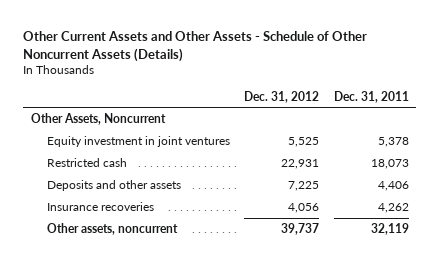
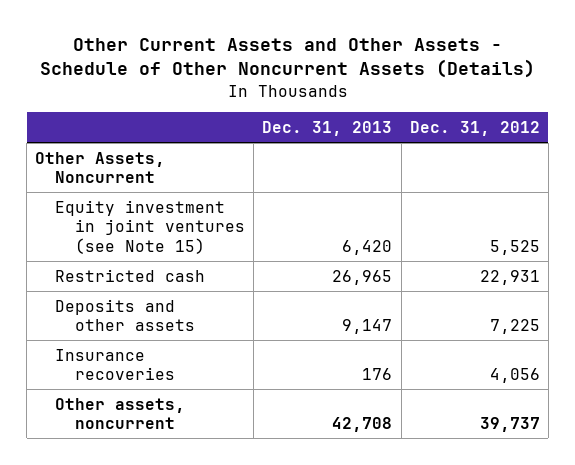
[333,90,409,103] Dec. 31, 2011 -> none
none -> [262,120,393,136] Dec. 31, 2013
[46,136,230,148] Equity investment in joint ventures -> [55,199,246,254] Equity investment in joint ventures (see Note 15)

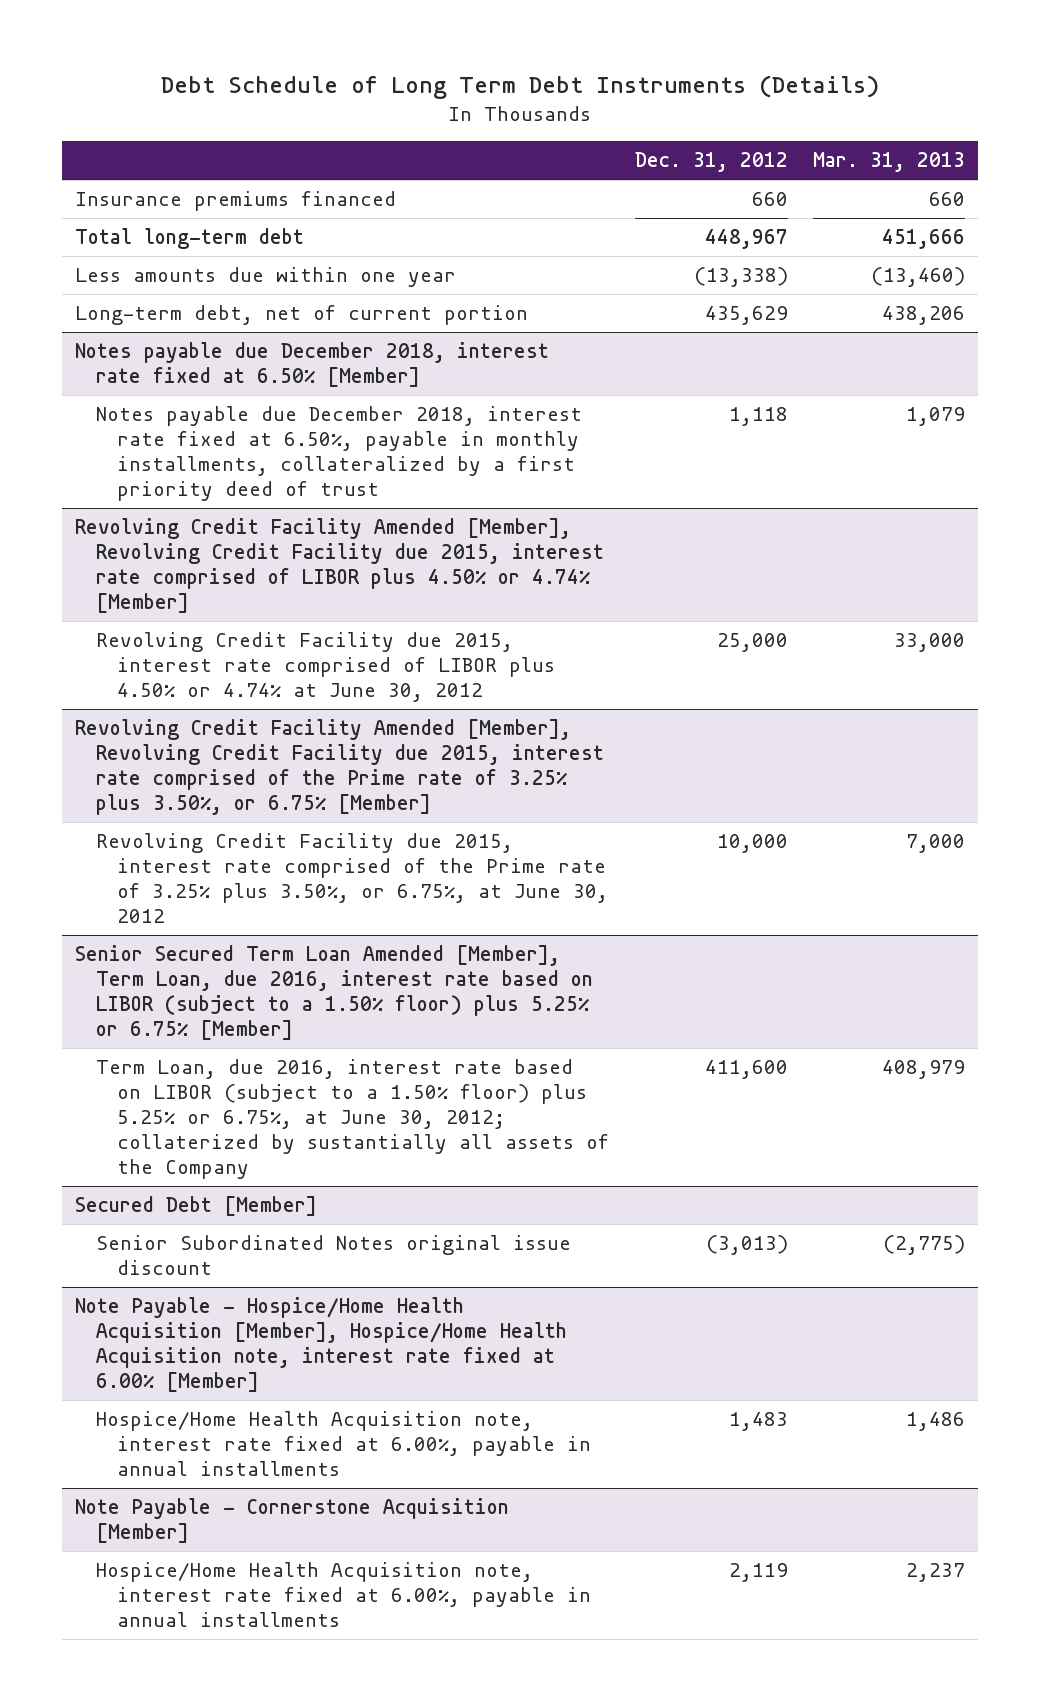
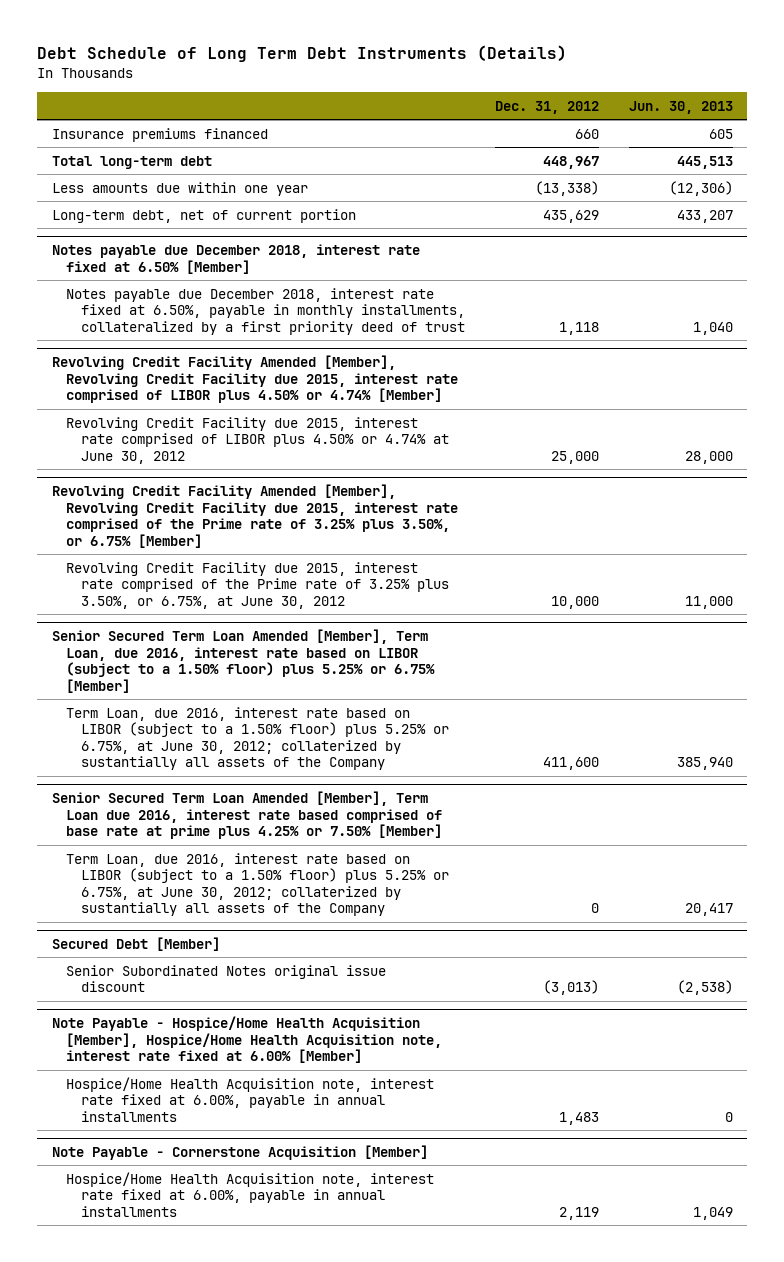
[813,152,966,173] Mar. 31, 2013 -> none
none -> [628,100,733,114] Jun. 30, 2013
none -> [51,791,443,840] Senior Secured Term Loan Amended [Member], Term Loan due 2016, interest rate based comprised of base rate at prime plus 4.25% or 7.50% [Member]
none -> [66,852,450,917] Term Loan, due 2016, interest rate based on LIBOR (subject to a 1.50% floor) plus 5.25% or 6.75%, at June 30, 2012; collaterized by sustantially all assets of the Company

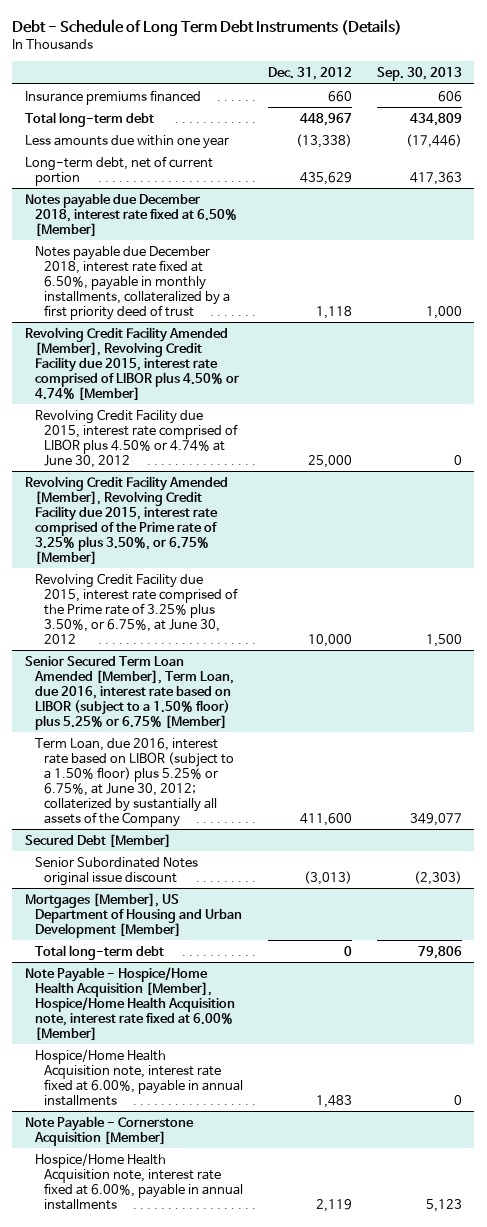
[36,44,567,62] Debt Schedule of Long Term Debt Instruments (Details) -> [12,18,403,36] Debt - Schedule of Long Term Debt Instruments (Details)
[628,100,733,114] Jun. 30, 2013 -> none
none -> [377,67,463,82] Sep. 30, 2013
[51,791,443,840] Senior Secured Term Loan Amended [Member], Term Loan due 2016, interest rate based comprised of base rate at prime plus 4.25% or 7.50% [Member] -> none
[66,852,450,917] Term Loan, due 2016, interest rate based on LIBOR (subject to a 1.50% floor) plus 5.25% or 6.75%, at June 30, 2012; collaterized by sustantially all assets of the Company -> none
none -> [24,892,242,938] Mortgages [Member], US Department of Housing and Urban Development [Member]
none -> [34,944,164,960] Total long-term debt

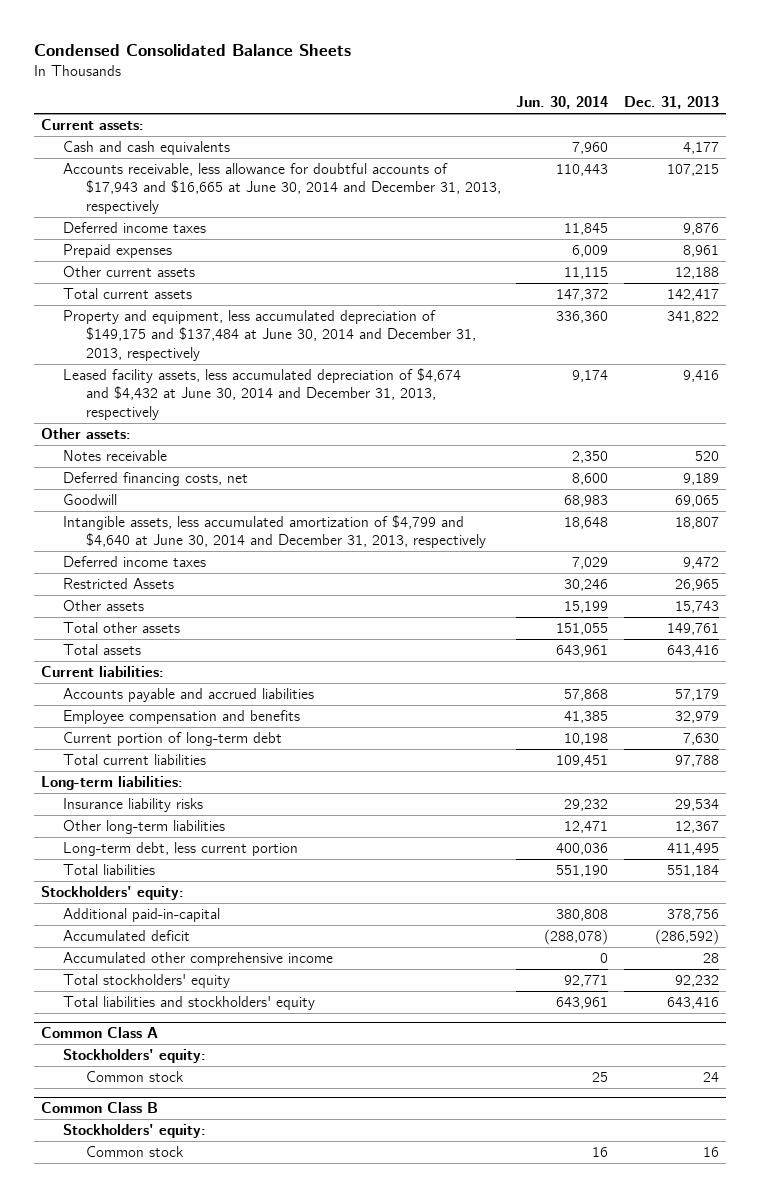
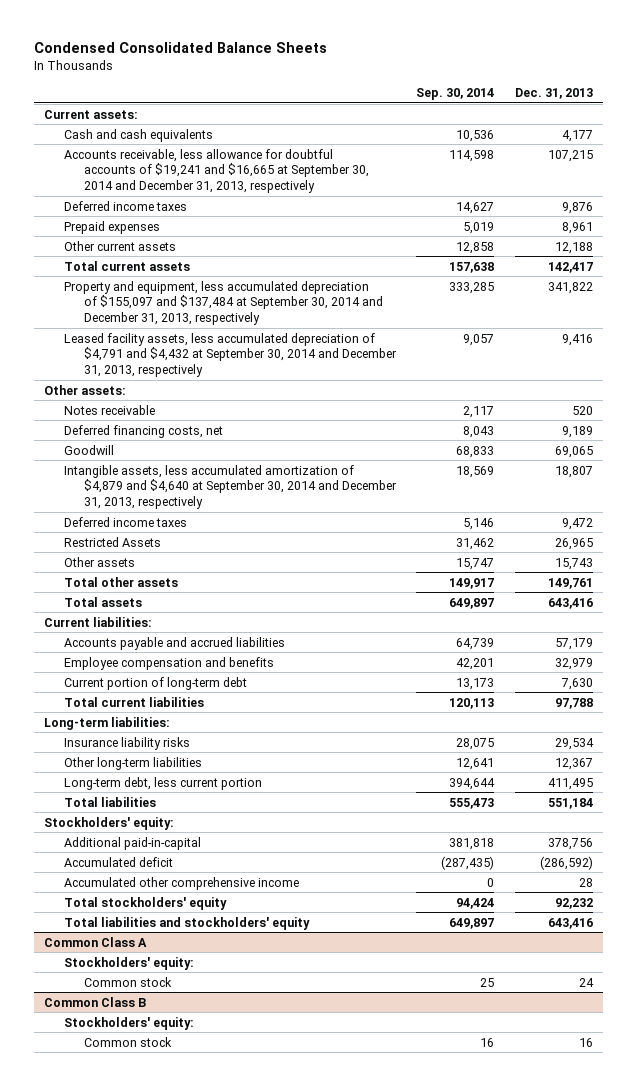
[516,96,609,110] Jun. 30, 2014 -> none
none -> [416,88,495,101] Sep. 30, 2014
[63,163,501,214] Accounts receivable, less allowance for doubtful accounts of $17,943 and $16,665 at June 30, 2014 and December 31, 2013, respectively -> [63,148,369,194] Accounts receivable, less allowance for doubtful accounts of $19,241 and $16,665 at September 30, 2014 and December 31, 2013, respectively
[63,310,476,361] Property and equipment, less accumulated depreciation of $149,175 and $137,484 at June 30, 2014 and December 31, 2013, respectively -> [63,280,383,326] Property and equipment, less accumulated depreciation of $155,097 and $137,484 at September 30, 2014 and December 31, 2013, respectively
[63,368,462,420] Leased facility assets, less accumulated depreciation of $4,674 and $4,432 at June 30, 2014 and December 31, 2013, respectively -> [63,332,397,378] Leased facility assets, less accumulated depreciation of $4,791 and $4,432 at September 30, 2014 and December 31, 2013, respectively
[63,515,486,549] Intangible assets, less accumulated amortization of $4,799 and $4,640 at June 30, 2014 and December 31, 2013, respectively -> [63,464,397,510] Intangible assets, less accumulated amortization of $4,879 and $4,640 at September 30, 2014 and December 31, 2013, respectively

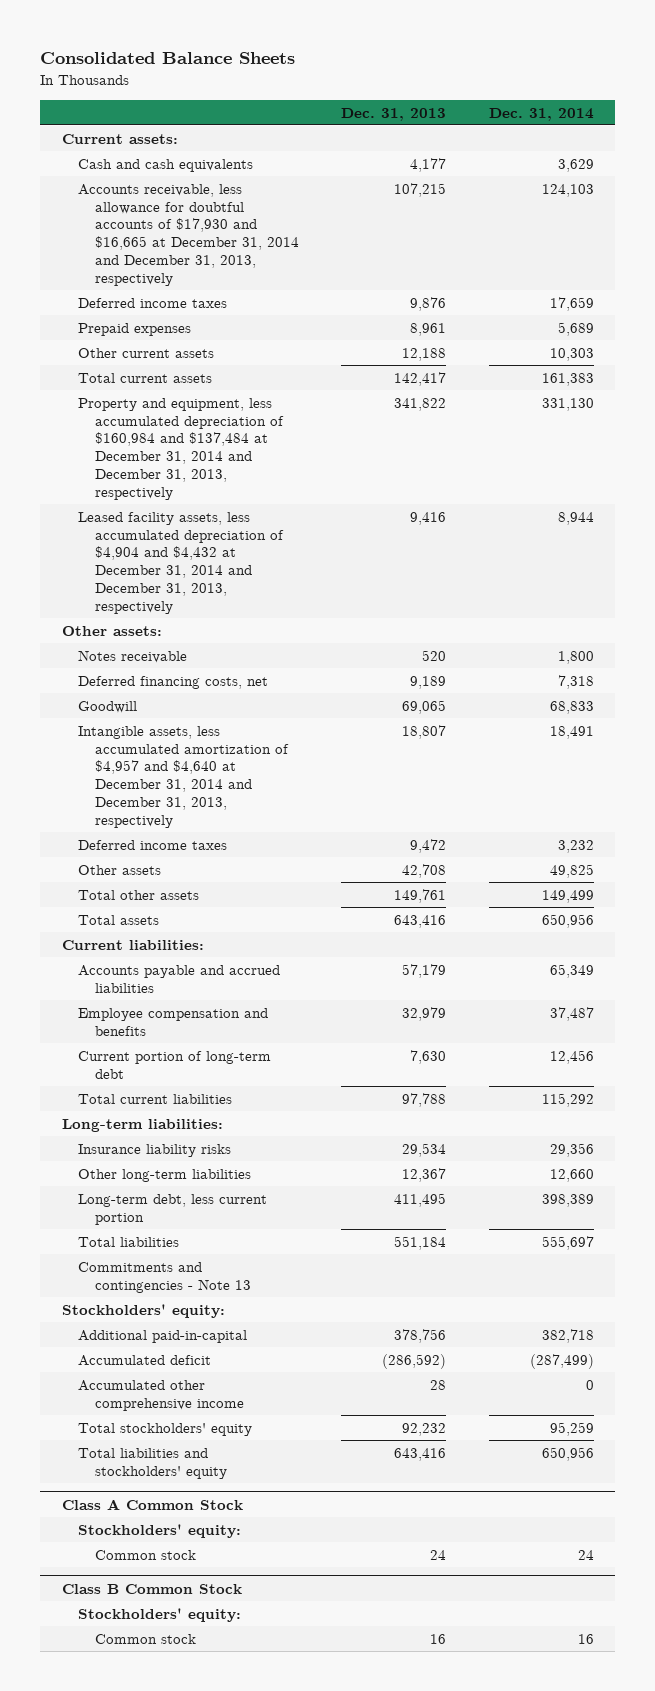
[33,42,327,54] Condensed Consolidated Balance Sheets -> [40,52,296,65] Consolidated Balance Sheets
[416,88,495,101] Sep. 30, 2014 -> none
none -> [488,107,594,121] Dec. 31, 2014
[63,148,369,194] Accounts receivable, less allowance for doubtful accounts of $19,241 and $16,665 at September 30, 2014 and December 31, 2013, respectively -> [78,183,299,286] Accounts receivable, less allowance for doubtful accounts of $17,930 and $16,665 at December 31, 2014 and December 31, 2013, respectively
[63,280,383,326] Property and equipment, less accumulated depreciation of $155,097 and $137,484 at September 30, 2014 and December 31, 2013, respectively -> [78,397,284,500] Property and equipment, less accumulated depreciation of $160,984 and $137,484 at December 31, 2014 and December 31, 2013, respectively
[63,332,397,378] Leased facility assets, less accumulated depreciation of $4,791 and $4,432 at September 30, 2014 and December 31, 2013, respectively -> [78,511,284,614] Leased facility assets, less accumulated depreciation of $4,904 and $4,432 at December 31, 2014 and December 31, 2013, respectively
[63,464,397,510] Intangible assets, less accumulated amortization of $4,879 and $4,640 at September 30, 2014 and December 31, 2013, respectively -> [78,725,289,828] Intangible assets, less accumulated amortization of $4,957 and $4,640 at December 31, 2014 and December 31, 2013, respectively
[63,536,161,547] Restricted Assets -> none
[554,557,593,570] 15,743 -> [402,863,447,878] 42,708
none -> [78,1261,251,1293] Commitments and contingencies - Note 13
[43,936,147,947] Common Class A -> [61,1498,243,1510] Class A Common Stock
[43,996,146,1007] Common Class B -> [61,1583,242,1594] Class B Common Stock

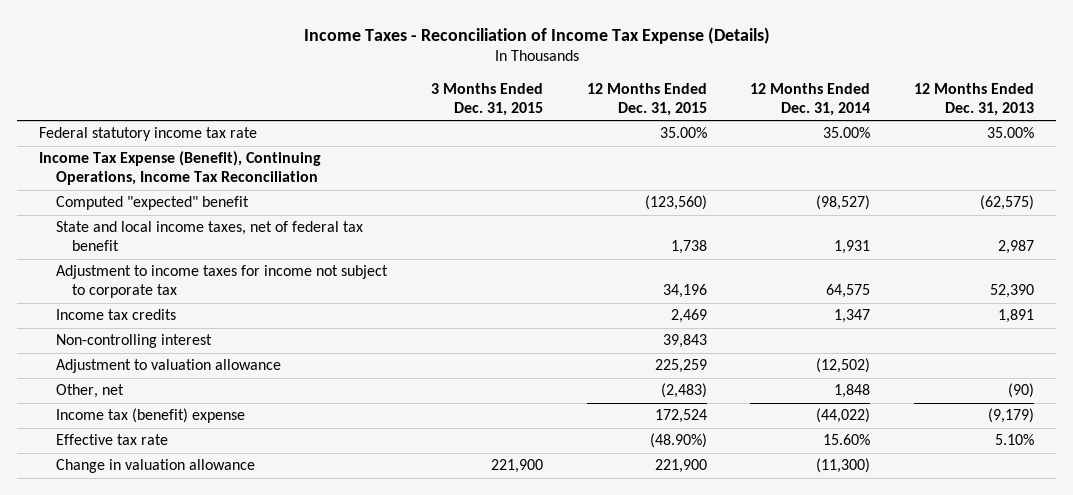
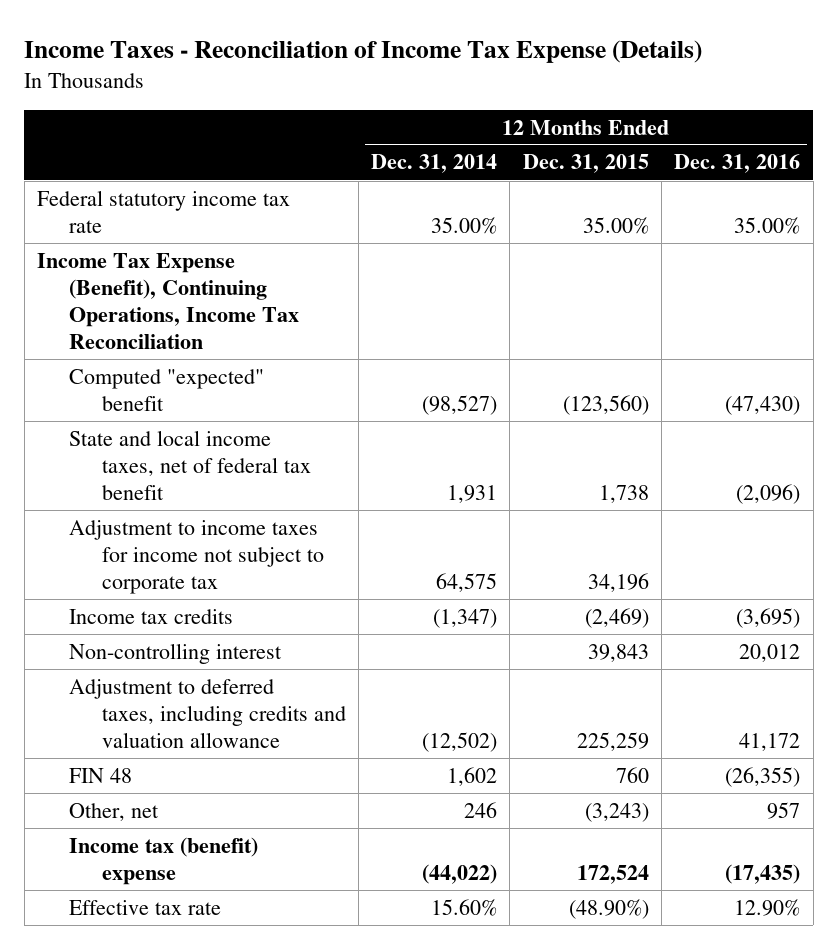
[430,83,543,116] 3 Months Ended Dec. 31, 2015 -> none
[914,83,1035,116] 12 Months Ended Dec. 31, 2013 -> none
none -> [674,154,801,174] Dec. 31, 2016
[670,309,707,324] 2,469 -> [584,607,649,628] (2,469)
[834,309,871,324] 1,347 -> [433,608,498,628] (1,347)
[55,359,281,374] Adjustment to valuation allowance -> [69,678,346,748] Adjustment to deferred taxes, including credits and valuation allowance
none -> [69,767,133,783] FIN 48
[660,383,707,399] (2,483) -> [584,802,649,822] (3,243)
[834,384,871,399] 1,848 -> [464,801,498,818] 246
[55,459,255,474] Change in valuation allowance -> none

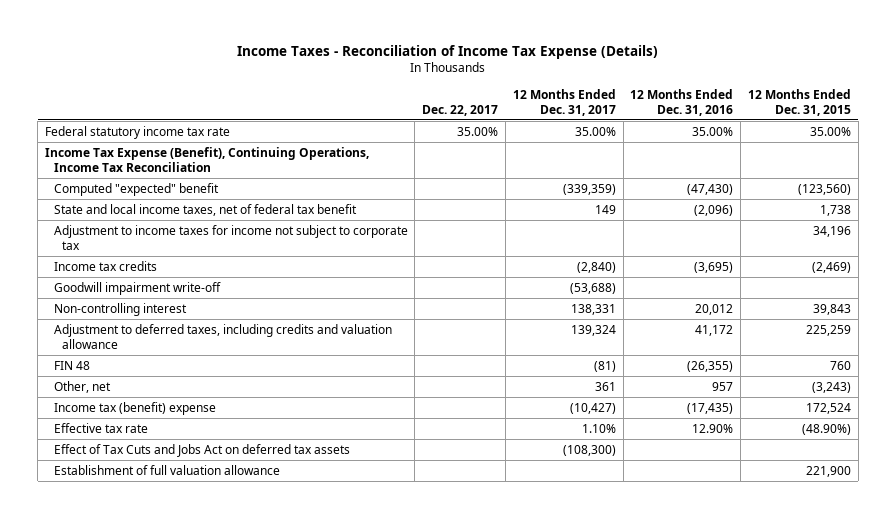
[371,154,498,174] Dec. 31, 2014 -> none
none -> [422,104,499,116] Dec. 22, 2017
none -> [512,88,616,116] 12 Months Ended Dec. 31, 2017
none -> [53,281,221,295] Goodwill impairment write-off
none -> [53,443,350,457] Effect of Tax Cuts and Jobs Act on deferred tax assets
none -> [53,464,280,475] Establishment of full valuation allowance

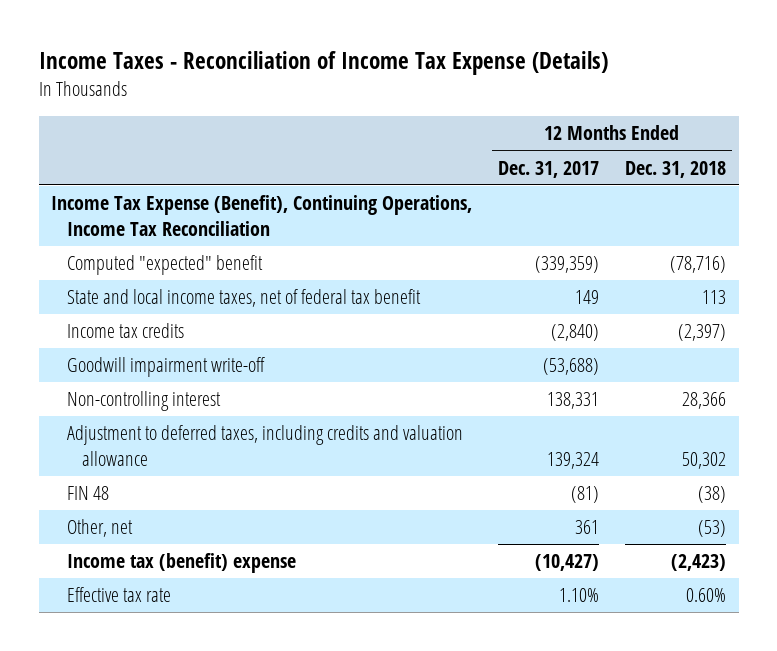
[422,104,499,116] Dec. 22, 2017 -> none
[630,88,734,116] 12 Months Ended Dec. 31, 2016 -> none
[748,88,852,116] 12 Months Ended Dec. 31, 2015 -> none
none -> [624,160,726,178] Dec. 31, 2018
[45,125,231,139] Federal statutory income tax rate -> none
[53,224,408,250] Adjustment to income taxes for income not subject to corporate tax -> none
[53,443,350,457] Effect of Tax Cuts and Jobs Act on deferred tax assets -> none
[53,464,280,475] Establishment of full valuation allowance -> none

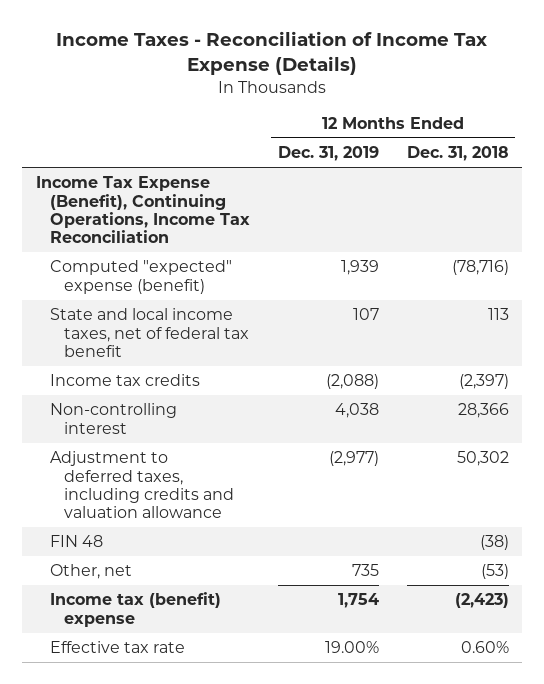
[498,160,600,178] Dec. 31, 2017 -> none
none -> [277,145,379,161] Dec. 31, 2019
[66,255,263,276] Computed "expected" benefit -> [49,260,232,294] Computed "expected" expense (benefit)
[66,357,265,378] Goodwill impairment write-off -> none

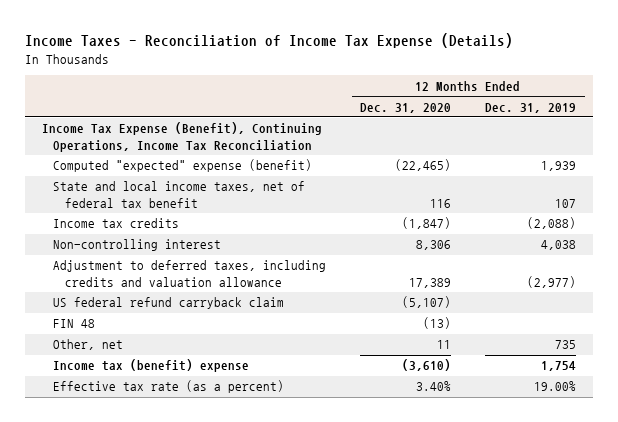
[406,145,509,161] Dec. 31, 2018 -> none
none -> [360,102,452,113] Dec. 31, 2020
none -> [53,297,285,310] US federal refund carryback claim
[49,641,185,654] Effective tax rate -> [53,380,285,394] Effective tax rate (as a percent)

